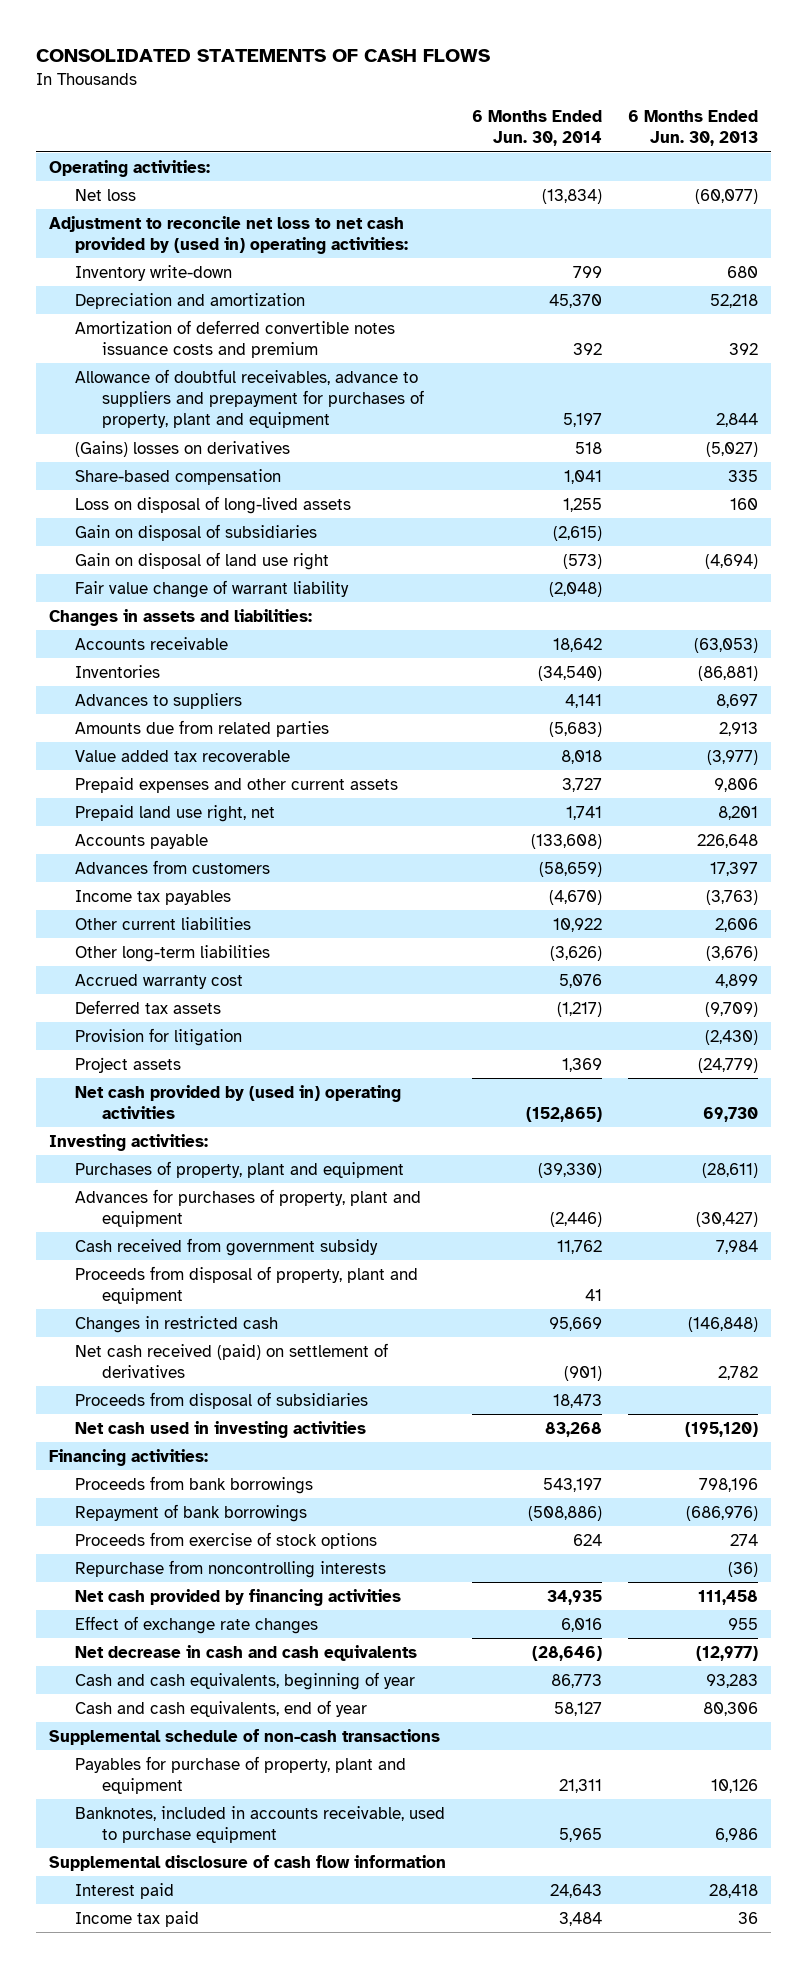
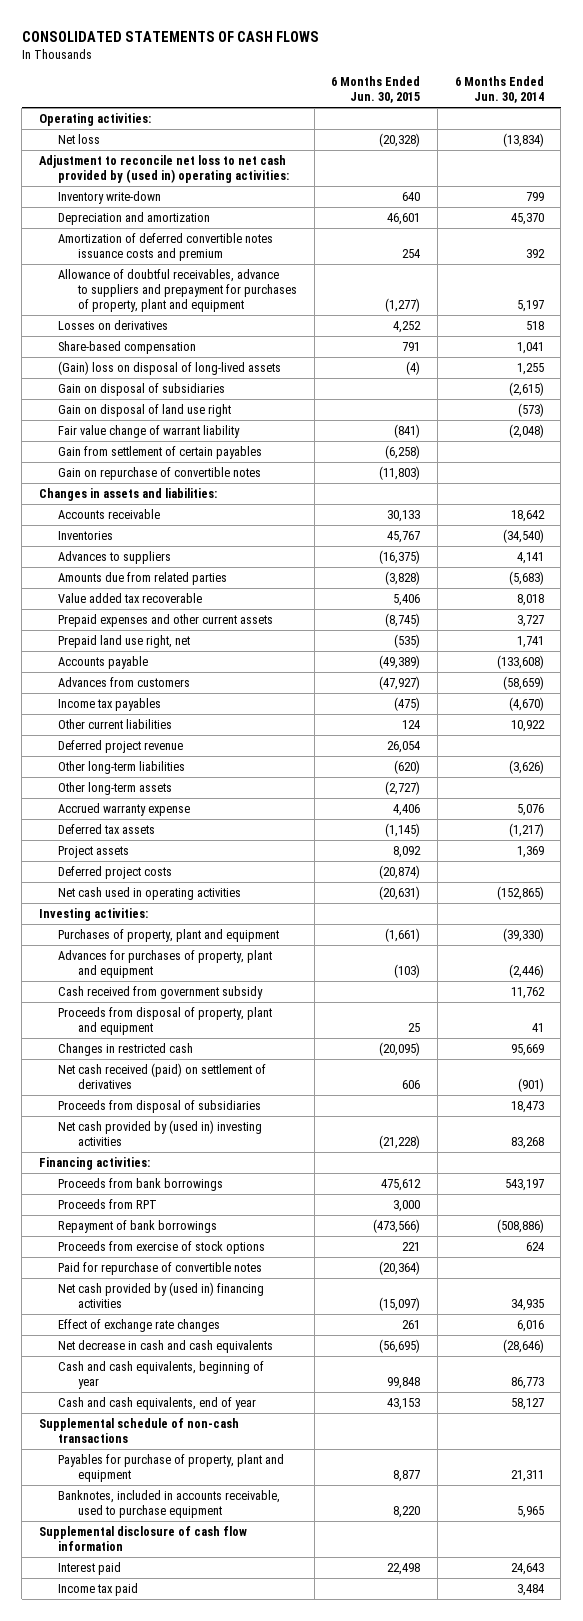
[627,110,758,147] 6 Months Ended Jun. 30, 2013 -> none
none -> [331,76,421,104] 6 Months Ended Jun. 30, 2015
[75,441,291,458] (Gains) losses on derivatives -> [58,319,169,330] Losses on derivatives
[75,496,352,515] Loss on disposal of long-lived assets -> [58,360,282,375] (Gain) loss on disposal of long-lived assets
none -> [58,445,263,459] Gain from settlement of certain payables
none -> [58,466,262,480] Gain on repurchase of convertible notes
none -> [58,739,184,753] Deferred project revenue
none -> [58,781,173,795] Other long-term assets
[75,974,244,990] Accrued warranty cost -> [58,802,191,816] Accrued warranty expense
[75,1028,243,1047] Provision for litigation -> none
none -> [58,865,173,879] Deferred project costs
[75,1085,402,1120] Net cash provided by (used in) operating activities -> [58,886,242,900] Net cash used in operating activities
[75,1421,367,1439] Net cash used in investing activities -> [58,1119,263,1146] Net cash provided by (used in) investing activities
none -> [58,1198,158,1209] Proceeds from RPT
[75,1560,387,1579] Repurchase from noncontrolling interests -> none
none -> [58,1261,263,1275] Paid for repurchase of convertible notes
[75,1589,402,1607] Net cash provided by financing activities -> [58,1281,265,1308] Net cash provided by (used in) financing activities

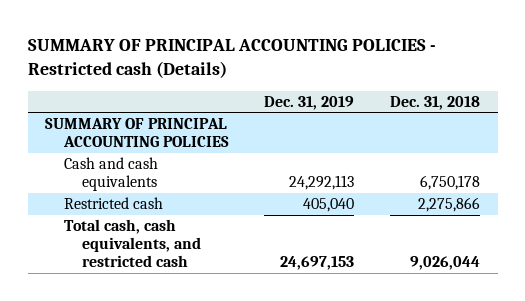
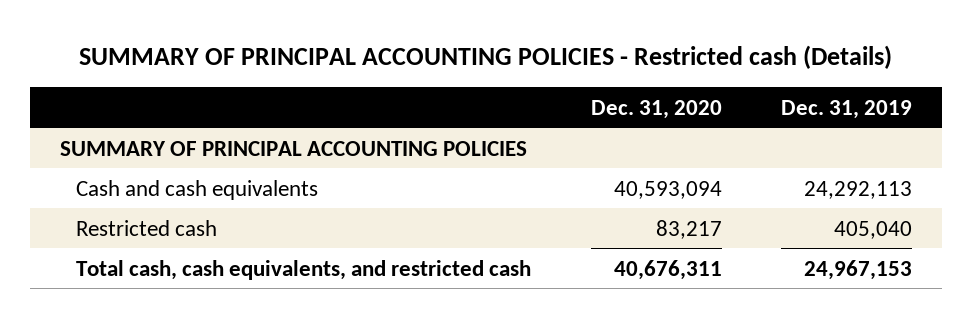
[389,95,480,110] Dec. 31, 2018 -> none
none -> [590,99,722,119] Dec. 31, 2020
[280,256,355,271] 24,697,153 -> [804,259,913,280] 24,967,153

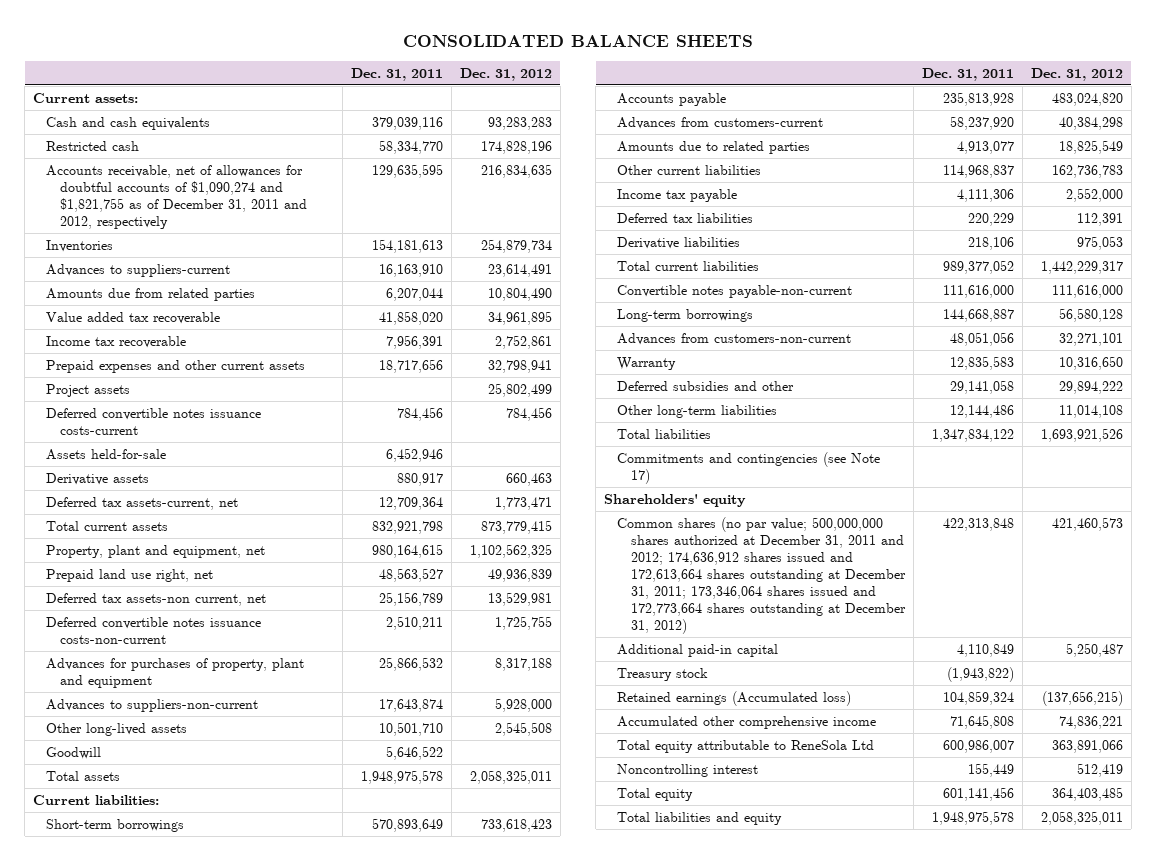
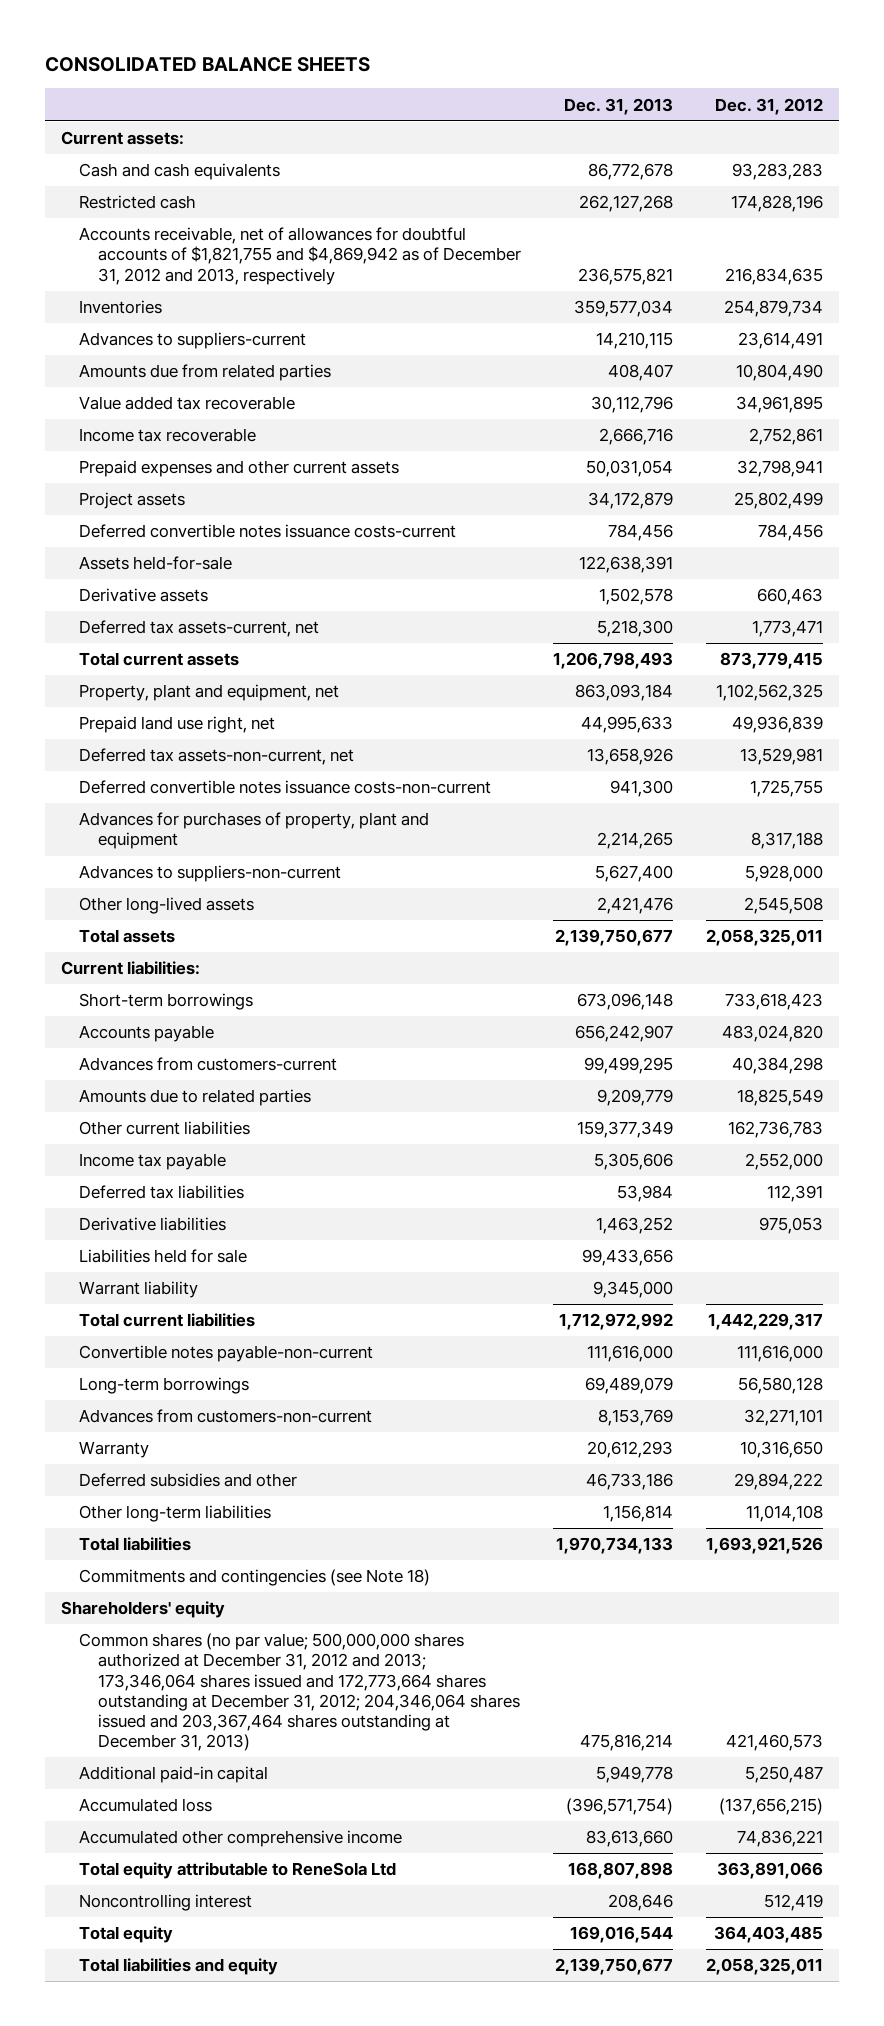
[350,67,443,81] Dec. 31, 2011 -> none
none -> [564,97,674,115] Dec. 31, 2013
[46,164,307,229] Accounts receivable, net of allowances for doubtful accounts of $1,090,274 and $1,821,755 as of December 31, 2011 and 2012, respectively -> [79,227,521,285] Accounts receivable, net of allowances for doubtful accounts of $1,821,755 and $4,869,942 as of December 31, 2012 and 2013, respectively
[46,592,267,606] Deferred tax assets-non current, net -> [79,748,355,766] Deferred tax assets-non-current, net
[46,746,102,759] Goodwill -> none
none -> [79,1249,248,1264] Liabilities held for sale
none -> [79,1281,199,1299] Warrant liability
[617,451,881,484] Commitments and contingencies (see Note 17) -> [79,1569,431,1587] Commitments and contingencies (see Note 18)
[617,516,906,634] Common shares (no par value; 500,000,000 shares authorized at December 31, 2011 and 2012; 174,636,912 shares issued and 172,613,664 shares outstanding at December 31, 2011; 173,346,064 shares issued and 172,773,664 shares outstanding at December 31, 2012) -> [79,1633,520,1751] Common shares (no par value; 500,000,000 shares authorized at December 31, 2012 and 2013; 173,346,064 shares issued and 172,773,664 shares outstanding at December 31, 2012; 204,346,064 shares issued and 203,367,464 shares outstanding at December 31, 2013)
[617,667,709,681] Treasury stock -> none
[617,690,852,706] Retained earnings (Accumulated loss) -> [79,1798,213,1813] Accumulated loss

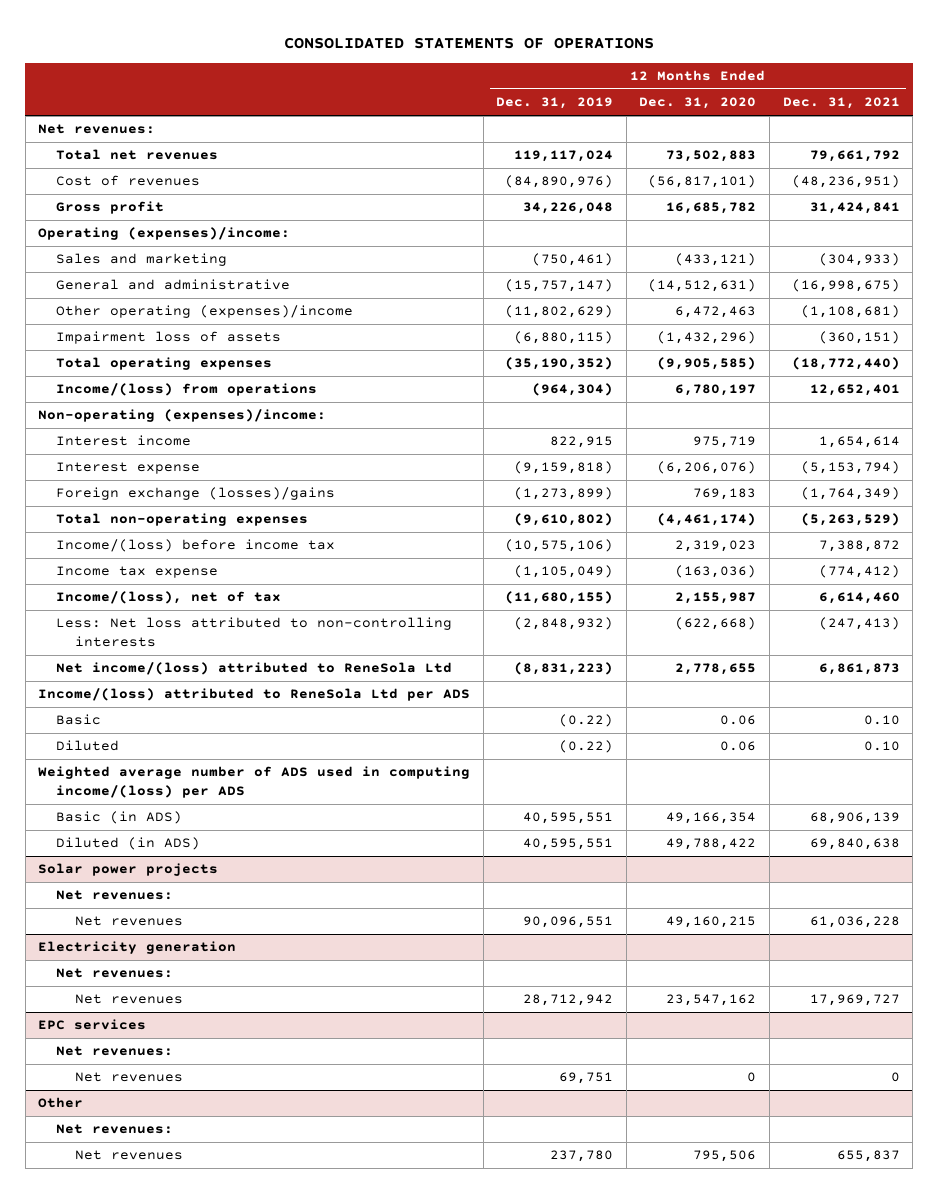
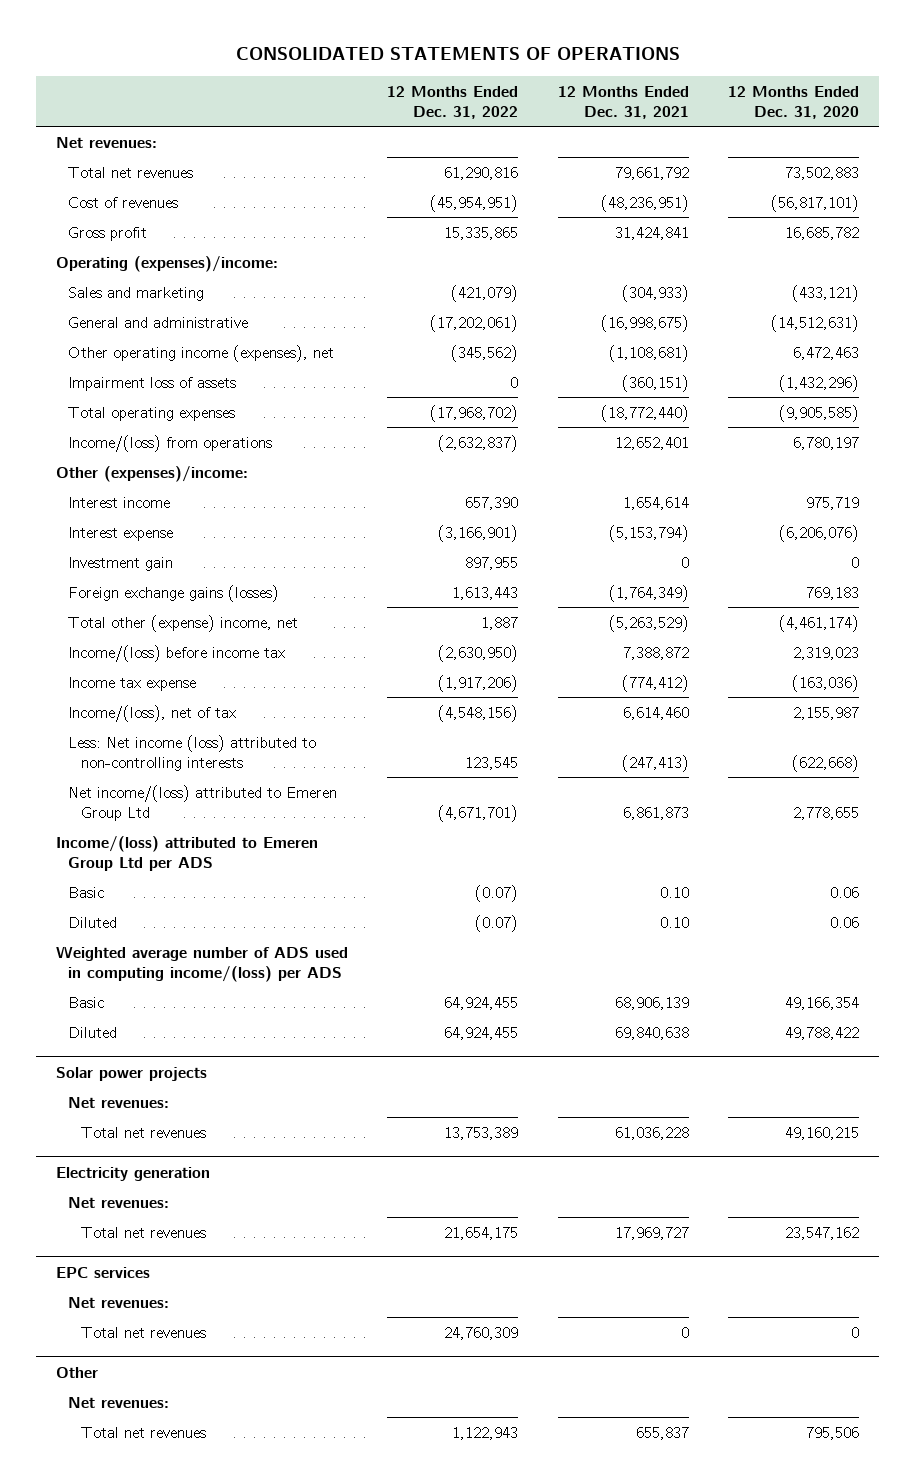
[496,97,614,110] Dec. 31, 2019 -> none
none -> [387,85,519,119] 12 Months Ended Dec. 31, 2022
[56,305,354,319] Other operating (expenses)/income -> [68,344,335,362] Other operating income (expenses), net
[38,409,327,423] Non-operating (expenses)/income: -> [55,465,248,482] Other (expenses)/income:
none -> [68,556,174,571] Investment gain
[56,487,336,501] Foreign exchange (losses)/gains -> [68,584,280,602] Foreign exchange gains (losses)
[56,513,309,527] Total non-operating expenses -> [68,614,299,632] Total other (expense) income, net
[56,617,453,647] Less: Net loss attributed to non-controlling interests -> [68,734,317,771] Less: Net income (loss) attributed to non-controlling interests
[56,662,453,676] Net income/(loss) attributed to ReneSola Ltd -> [68,784,338,821] Net income/(loss) attributed to Emeren Group Ltd
[38,688,471,702] Income/(loss) attributed to ReneSola Ltd per ADS -> [55,835,318,871] Income/(loss) attributed to Emeren Group Ltd per ADS
[56,811,183,825] Basic (in ADS) -> [68,996,105,1008] Basic
[56,837,201,851] Diluted (in ADS) -> [68,1026,118,1038] Diluted
[74,916,183,927] Net revenues -> [80,1126,206,1138] Total net revenues
[74,994,183,1005] Net revenues -> [80,1226,206,1238] Total net revenues
[74,1072,183,1083] Net revenues -> [80,1326,206,1338] Total net revenues
[74,1150,183,1161] Net revenues -> [80,1426,206,1438] Total net revenues

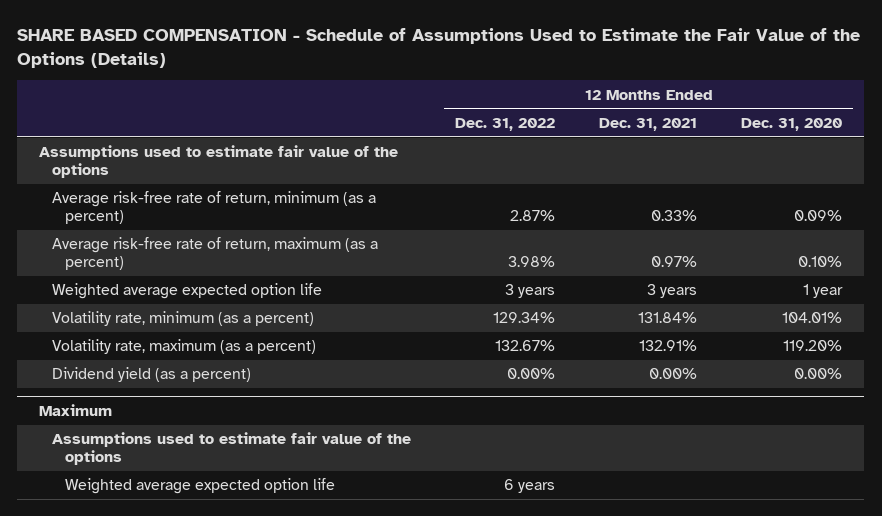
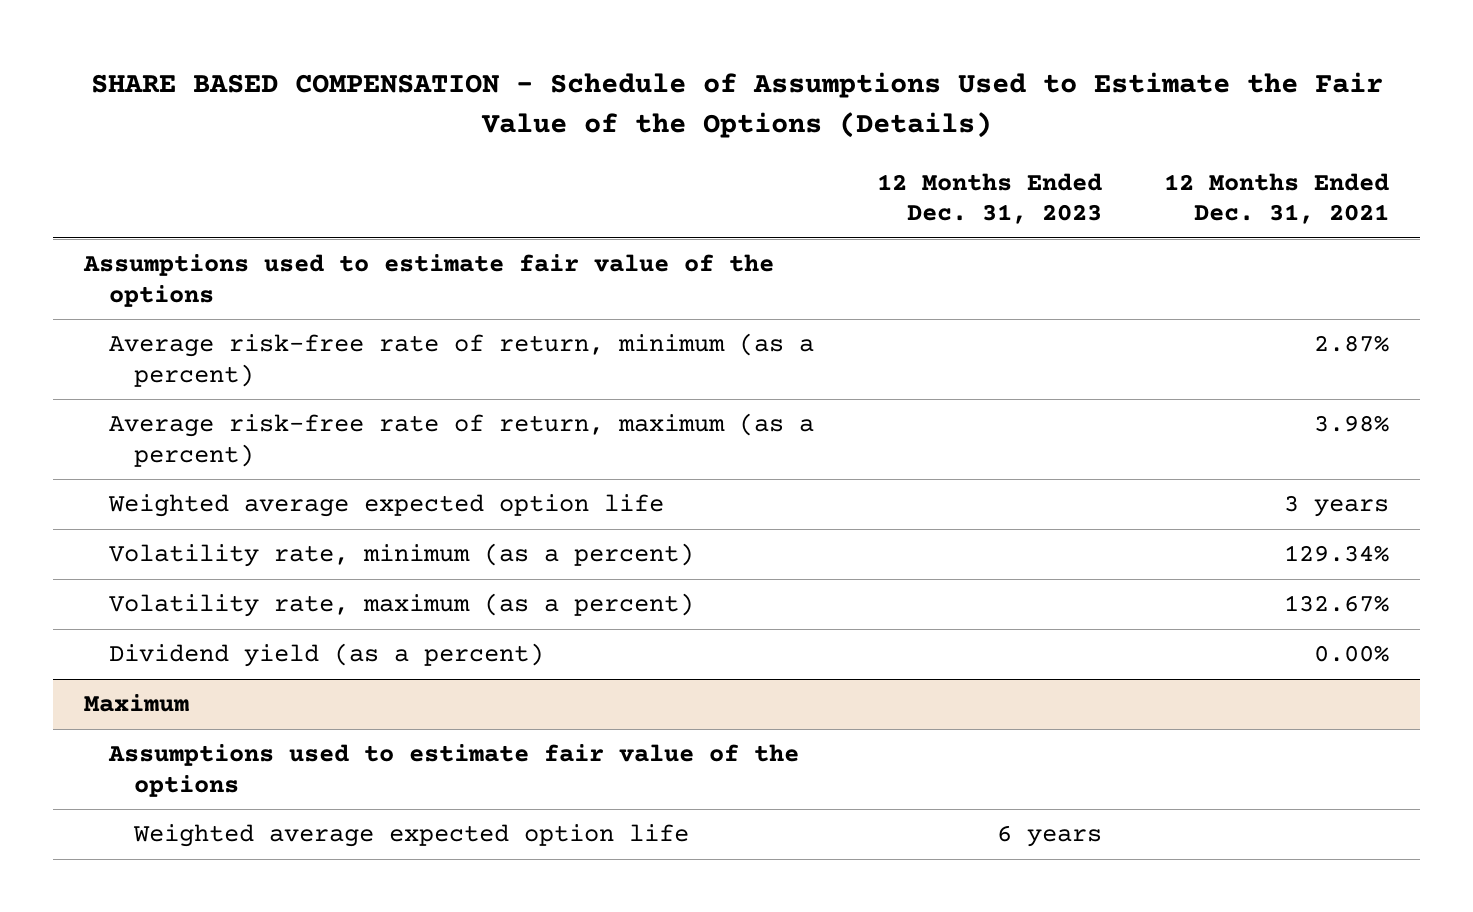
[455,117,556,131] Dec. 31, 2022 -> none
[741,117,843,131] Dec. 31, 2020 -> none
none -> [876,172,1102,224] 12 Months Ended Dec. 31, 2023
[651,210,698,222] 0.33% -> [1314,335,1390,353] 2.87%
[651,256,698,268] 0.97% -> [1314,415,1390,433] 3.98%
[638,312,698,324] 131.84% -> [1284,545,1390,563] 129.34%
[639,340,698,352] 132.91% -> [1284,595,1390,613] 132.67%

